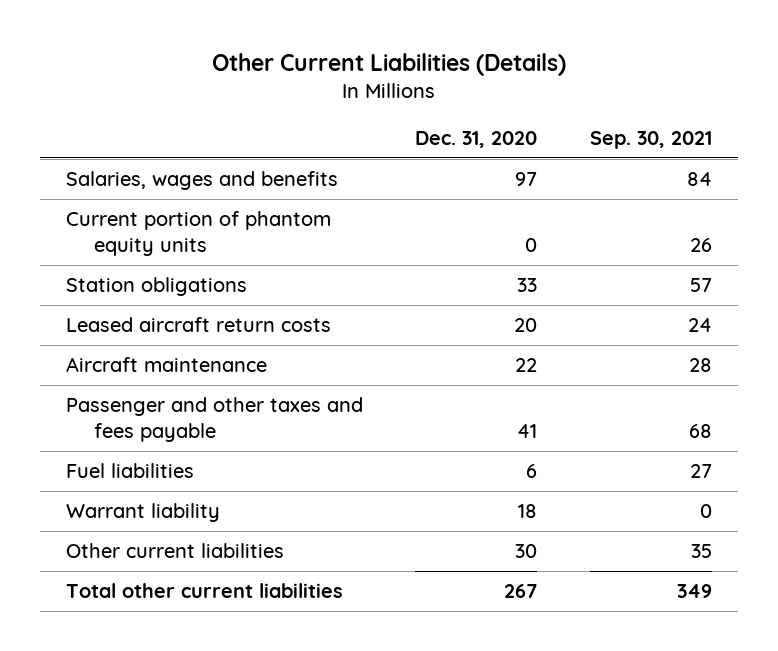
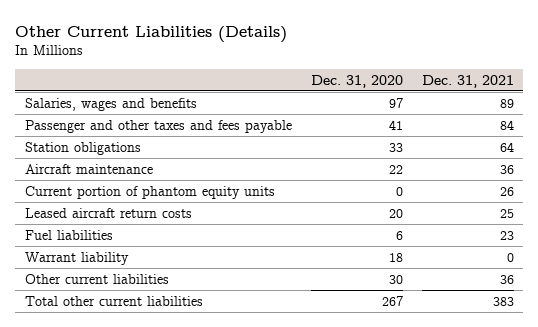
[589,130,712,149] Sep. 30, 2021 -> none
none -> [421,74,514,88] Dec. 31, 2021
[66,397,364,442] Passenger and other taxes and fees payable -> [24,119,292,133] Passenger and other taxes and fees payable
[66,211,332,256] Current portion of phantom equity units -> [24,185,275,199] Current portion of phantom equity units
[66,317,332,333] Leased aircraft return costs -> [24,207,192,218] Leased aircraft return costs

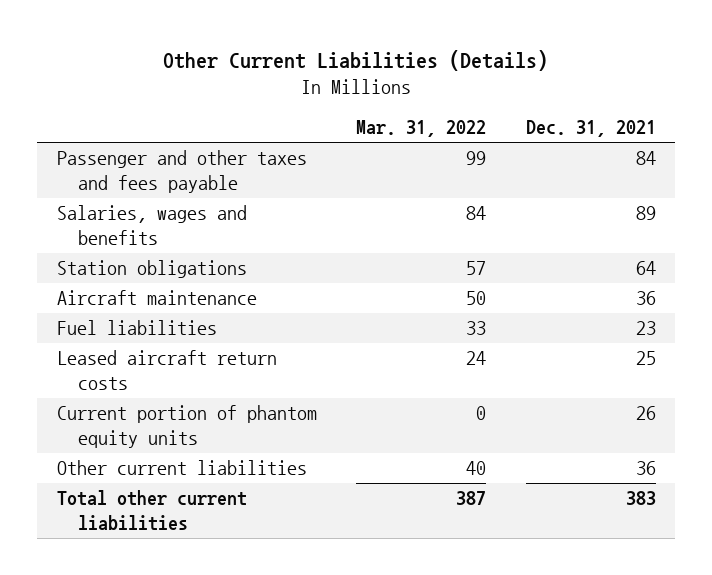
[310,74,403,88] Dec. 31, 2020 -> none
none -> [356,120,487,138] Mar. 31, 2022
[24,97,197,111] Salaries, wages and benefits -> [56,205,247,246] Salaries, wages and benefits
[24,251,129,265] Warrant liability -> none
[24,207,192,218] Leased aircraft return costs -> [56,350,277,391] Leased aircraft return costs
[24,185,275,199] Current portion of phantom equity units -> [56,405,317,449] Current portion of phantom equity units

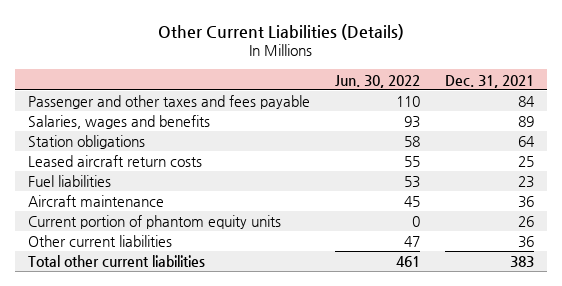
[356,120,487,138] Mar. 31, 2022 -> none
none -> [335,74,421,88] Jun. 30, 2022
[56,320,217,336] Fuel liabilities -> [27,175,111,188] Fuel liabilities
[56,290,257,306] Aircraft maintenance -> [27,195,164,208] Aircraft maintenance

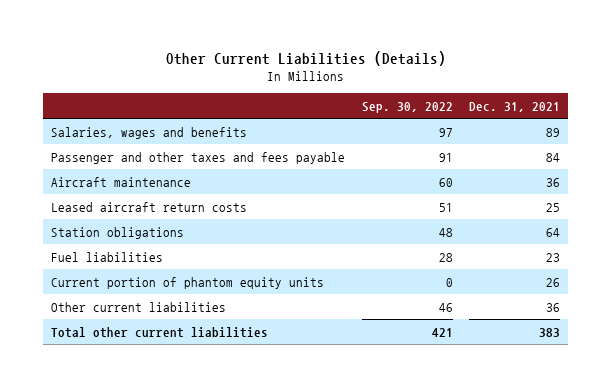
[335,74,421,88] Jun. 30, 2022 -> none
none -> [361,101,453,113] Sep. 30, 2022
[27,95,310,110] Passenger and other taxes and fees payable -> [51,151,346,164] Passenger and other taxes and fees payable
[27,195,164,208] Aircraft maintenance -> [51,176,192,187] Aircraft maintenance
[27,135,145,150] Station obligations -> [51,226,185,239] Station obligations

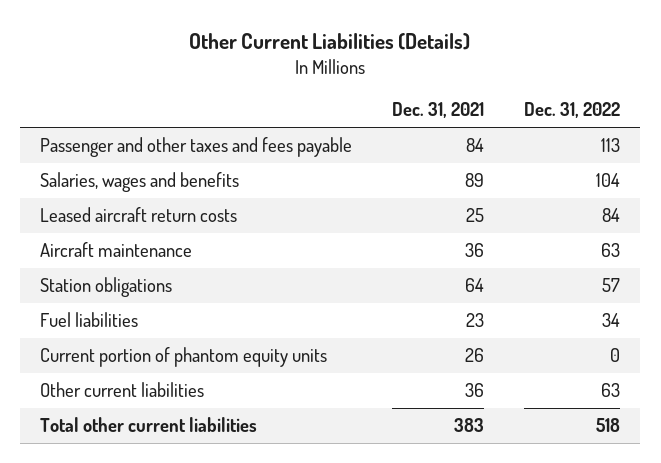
[361,101,453,113] Sep. 30, 2022 -> none
none -> [524,102,621,119] Dec. 31, 2022
[51,126,248,139] Salaries, wages and benefits -> [40,172,240,193] Salaries, wages and benefits
[51,176,192,187] Aircraft maintenance -> [40,242,193,258] Aircraft maintenance

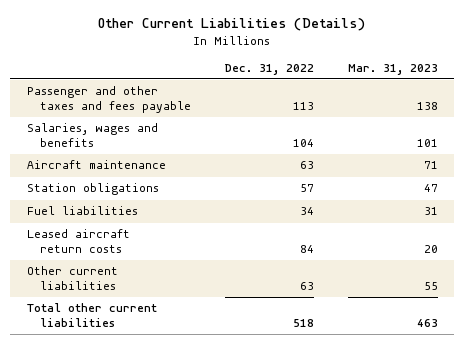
[392,102,485,119] Dec. 31, 2021 -> none
none -> [347,63,438,75] Mar. 31, 2023
[40,347,328,368] Current portion of phantom equity units -> none
[40,207,238,223] Leased aircraft return costs -> [26,229,130,253] Leased aircraft return costs

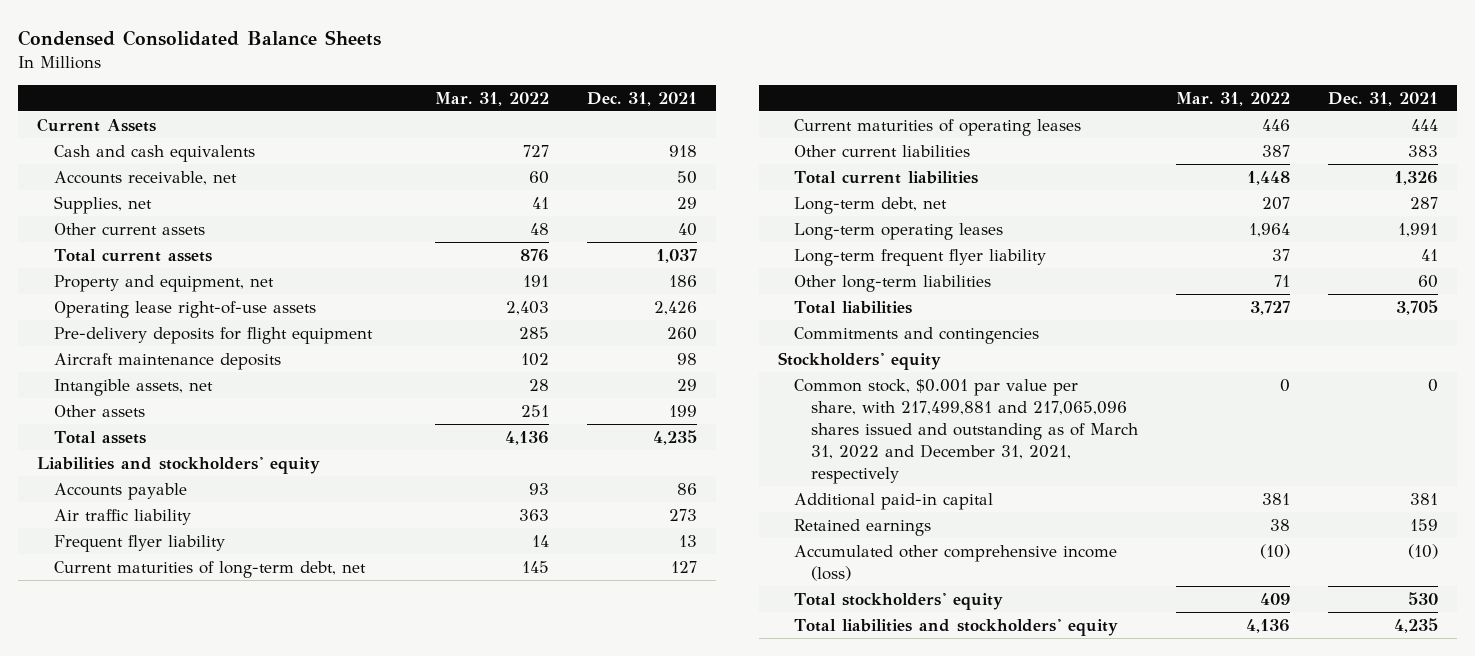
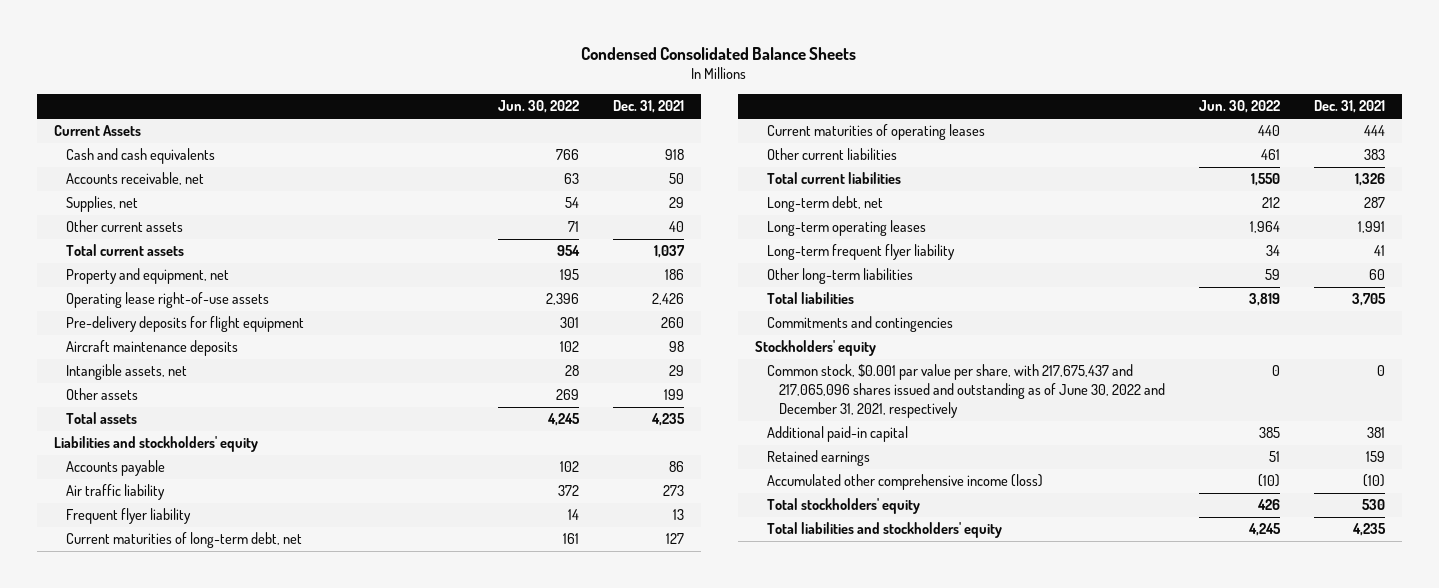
[435,91,550,106] Mar. 31, 2022 -> none
none -> [498,100,580,114] Jun. 30, 2022
[794,378,1139,485] Common stock, $0.001 par value per share, with 217,499,881 and 217,065,096 shares issued and outstanding as of March 31, 2022 and December 31, 2021, respectively -> [766,364,1166,418] Common stock, $0.001 par value per share, with 217,675,437 and 217,065,096 shares issued and outstanding as of June 30, 2022 and December 31, 2021, respectively

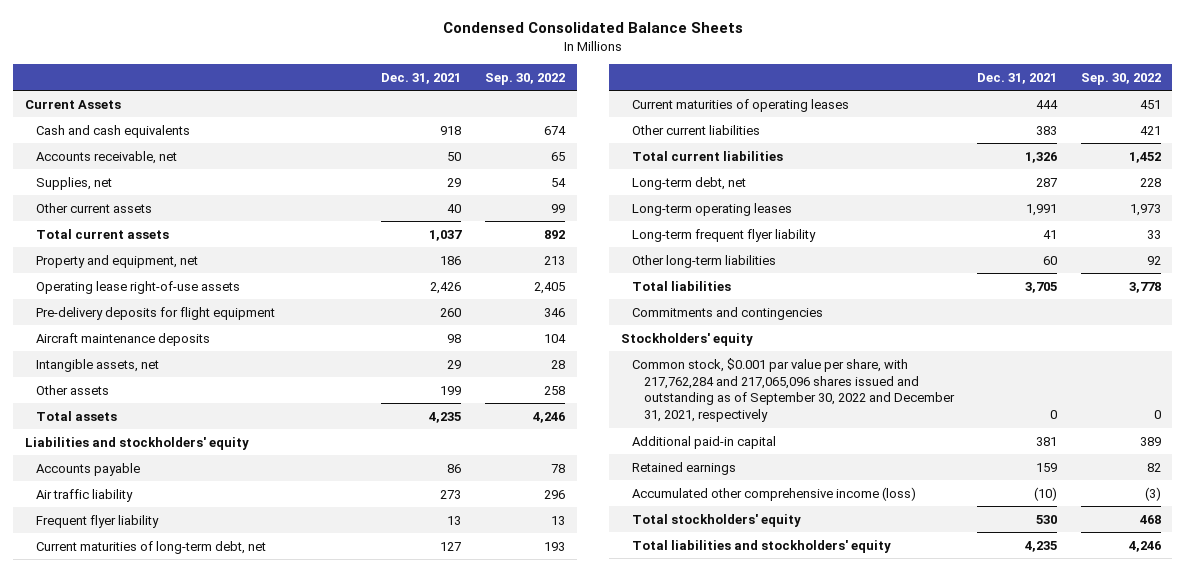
[498,100,580,114] Jun. 30, 2022 -> none
none -> [484,72,565,85] Sep. 30, 2022
[766,364,1166,418] Common stock, $0.001 par value per share, with 217,675,437 and 217,065,096 shares issued and outstanding as of June 30, 2022 and December 31, 2021, respectively -> [632,357,955,422] Common stock, $0.001 par value per share, with 217,762,284 and 217,065,096 shares issued and outstanding as of September 30, 2022 and December 31, 2021, respectively

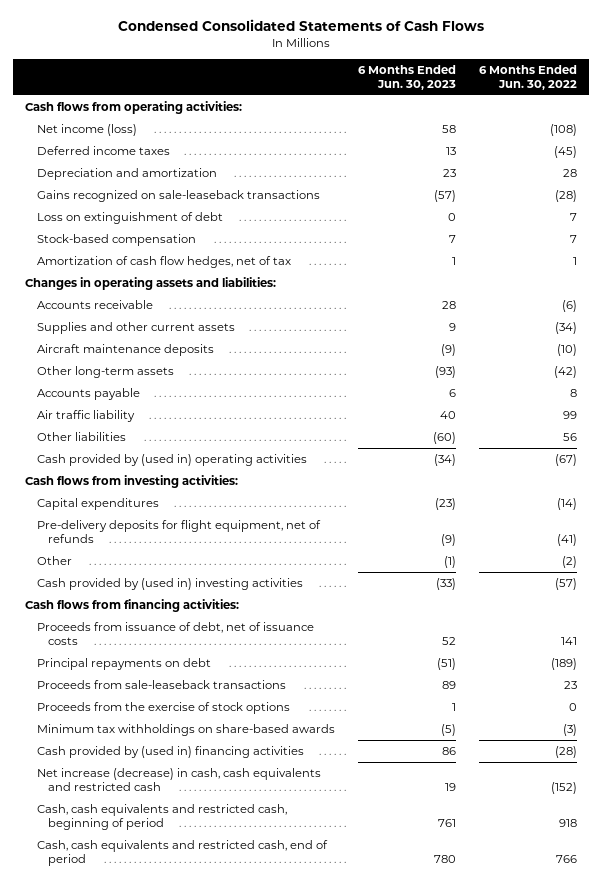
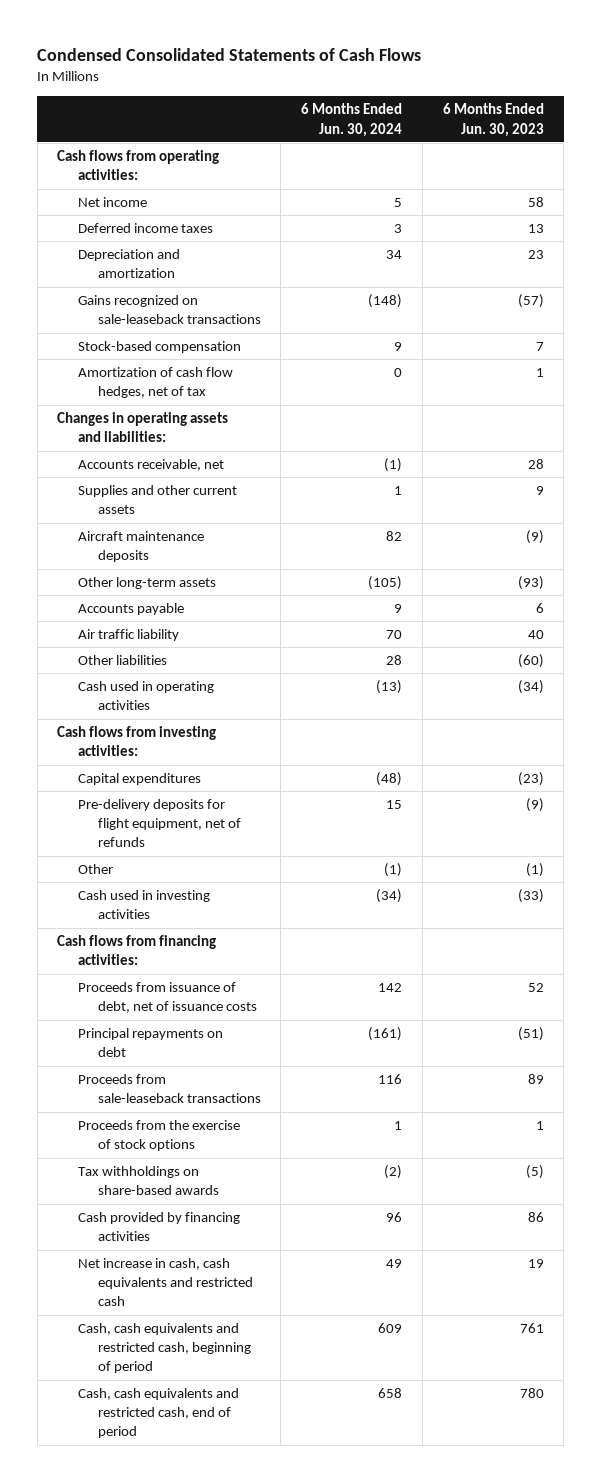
[479,65,578,90] 6 Months Ended Jun. 30, 2022 -> none
none -> [301,103,403,137] 6 Months Ended Jun. 30, 2024
[36,124,137,137] Net income (loss) -> [77,197,147,208] Net income
[36,212,223,225] Loss on extinguishment of debt -> none
[36,300,153,310] Accounts receivable -> [77,459,224,472] Accounts receivable, net
[36,454,307,467] Cash provided by (used in) operating activities -> [77,681,214,711] Cash used in operating activities
[36,578,303,591] Cash provided by (used in) investing activities -> [77,890,210,920] Cash used in investing activities
[36,724,335,737] Minimum tax withholdings on share-based awards -> [77,1166,219,1196] Tax withholdings on share-based awards
[36,746,304,759] Cash provided by (used in) financing activities -> [77,1212,240,1242] Cash provided by financing activities
[36,768,321,792] Net increase (decrease) in cash, cash equivalents and restricted cash -> [77,1258,253,1307] Net increase in cash, cash equivalents and restricted cash

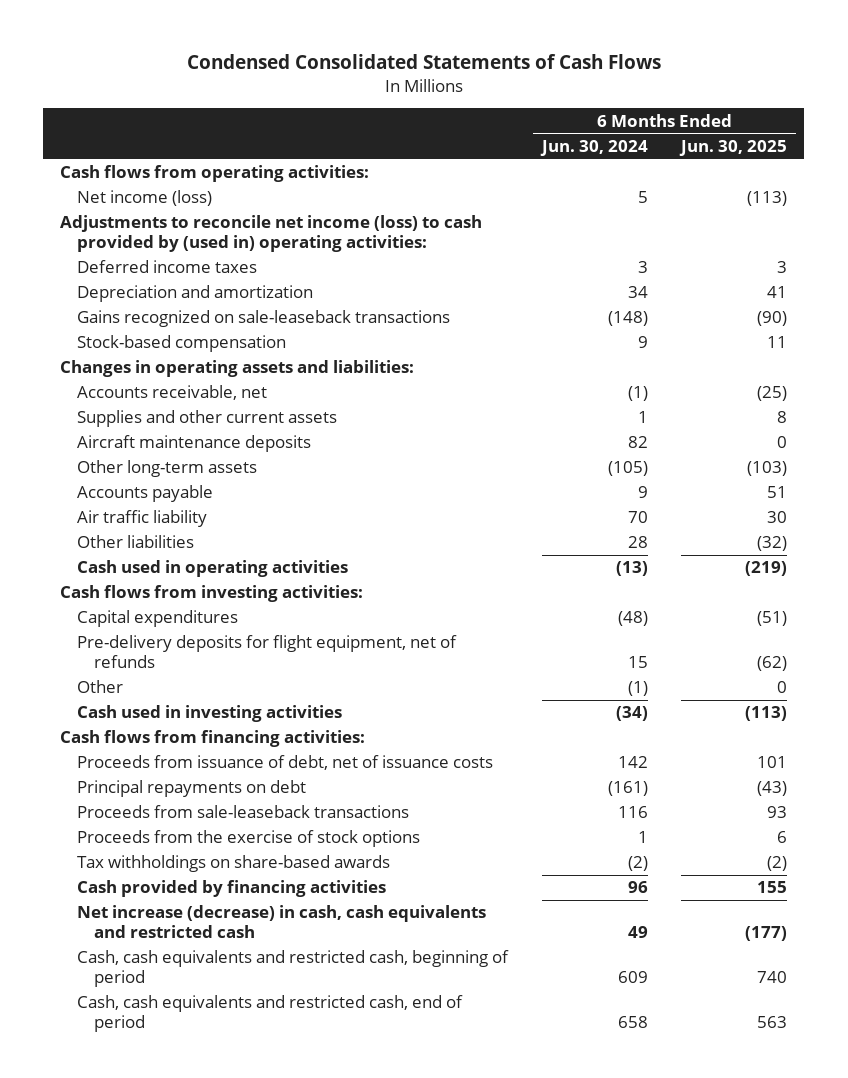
[442,103,544,137] 6 Months Ended Jun. 30, 2023 -> none
none -> [679,140,788,157] Jun. 30, 2025
[77,197,147,208] Net income -> [77,190,213,207] Net income (loss)
none -> [60,215,483,253] Adjustments to reconcile net income (loss) to cash provided by (used in) operating activities:
[77,367,233,399] Amortization of cash flow hedges, net of tax -> none
[77,1258,253,1307] Net increase in cash, cash equivalents and restricted cash -> [77,905,487,939] Net increase (decrease) in cash, cash equivalents and restricted cash

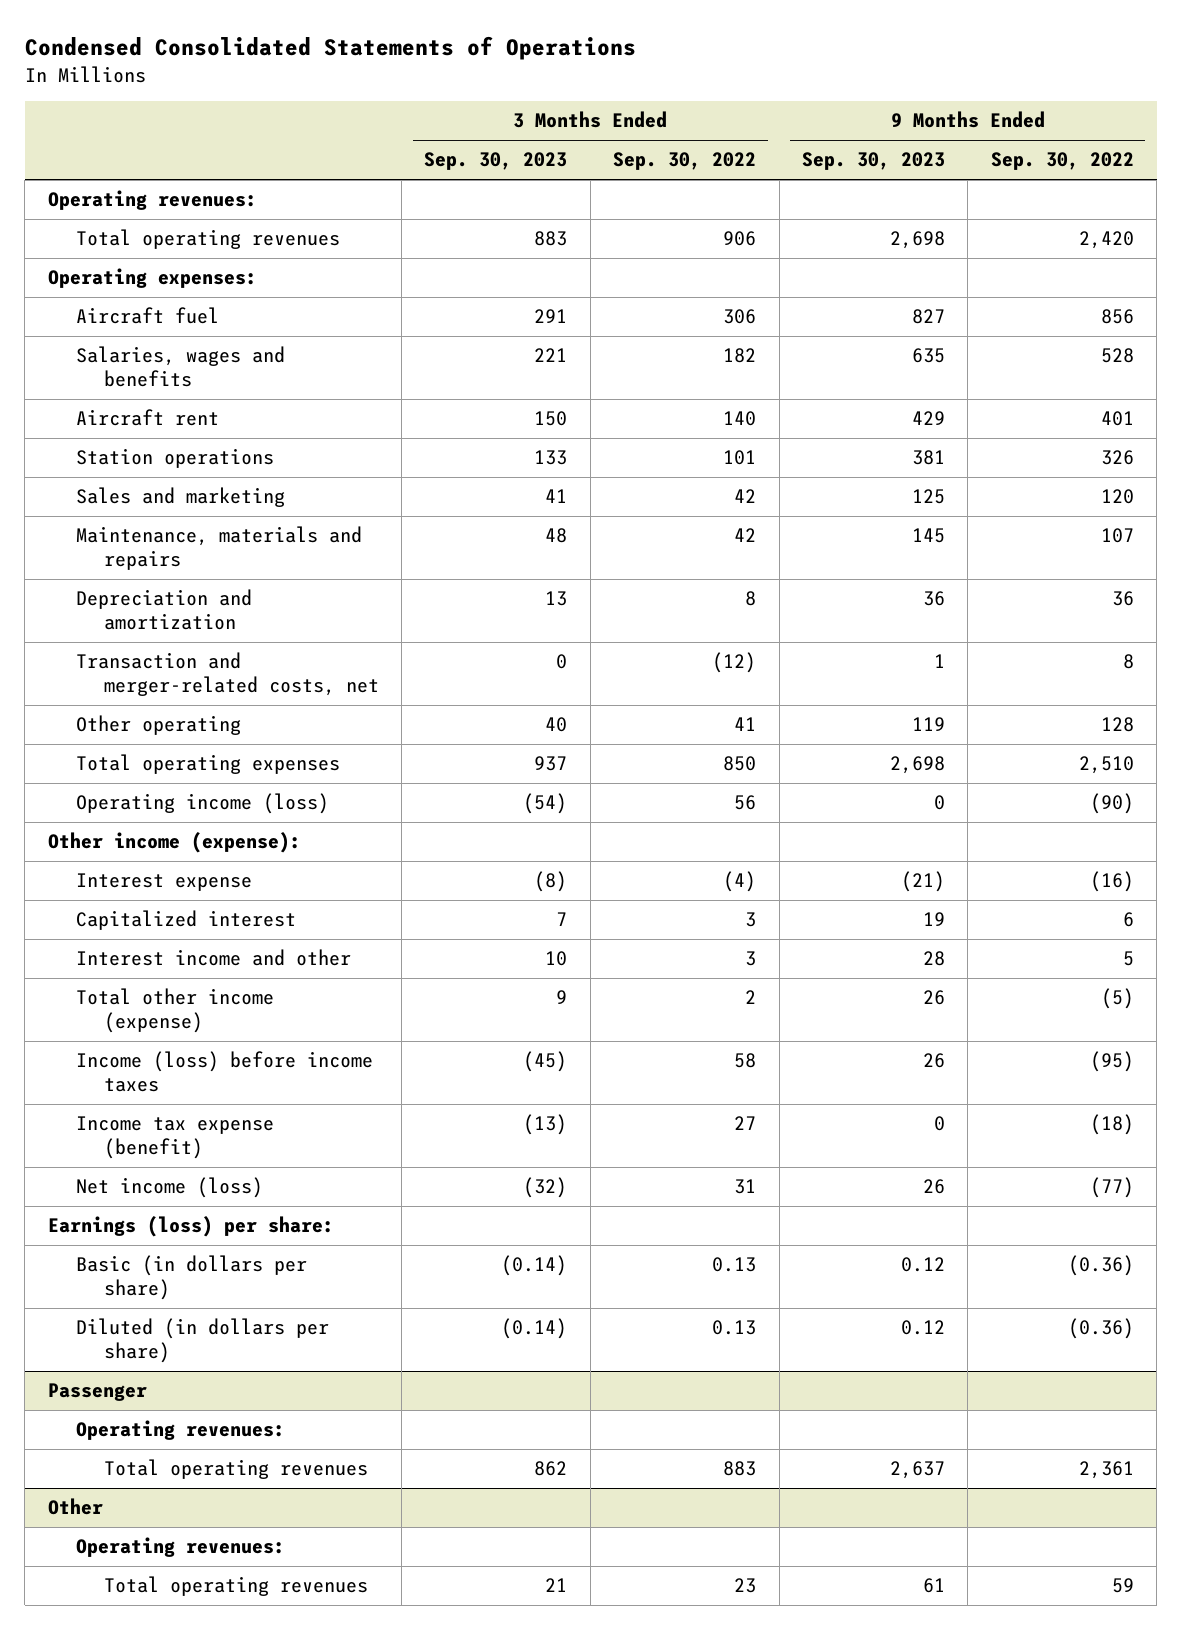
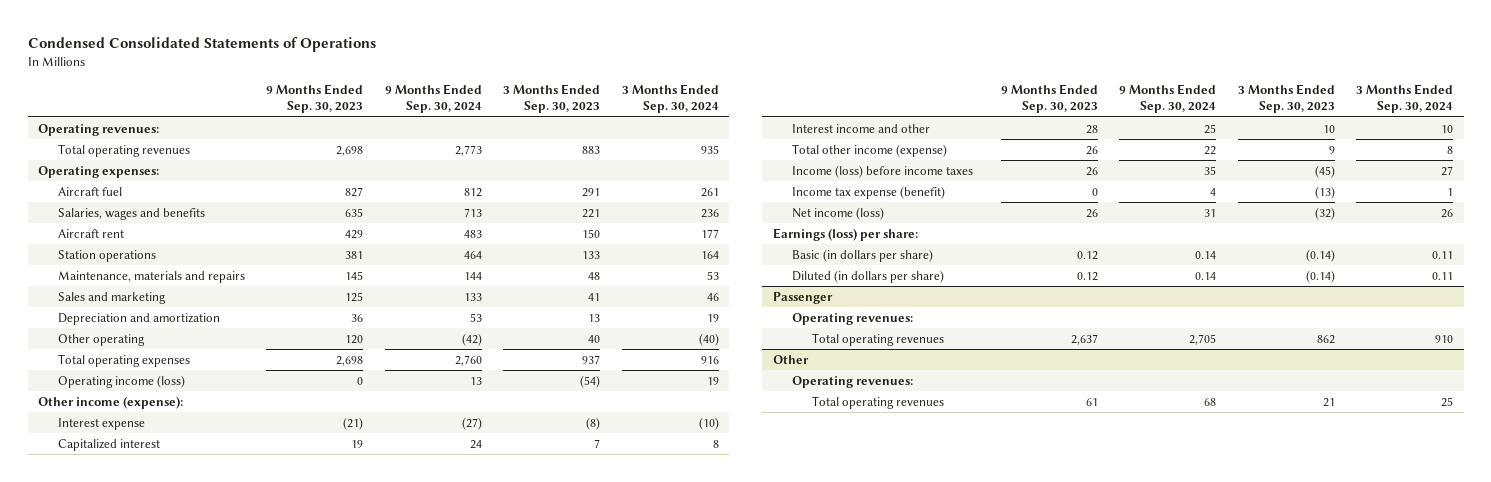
[613,152,757,171] Sep. 30, 2022 -> none
[990,152,1134,171] Sep. 30, 2022 -> none
none -> [384,83,482,114] 9 Months Ended Sep. 30, 2024
none -> [621,83,719,114] 3 Months Ended Sep. 30, 2024
[75,487,285,508] Sales and marketing -> [58,291,167,304] Sales and marketing
[75,652,379,697] Transaction and merger-related costs, net -> none
[911,717,945,732] 119 -> [345,334,364,344] 120

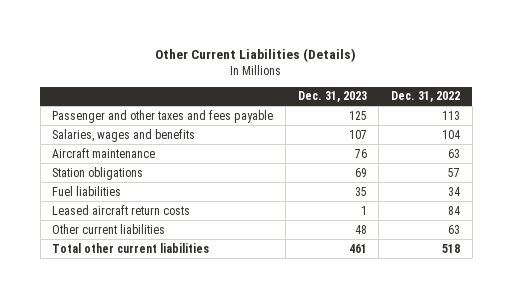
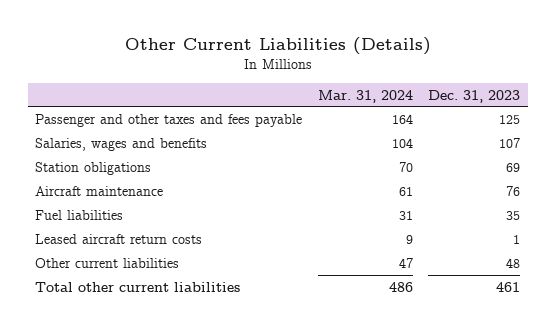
[391,91,461,103] Dec. 31, 2022 -> none
none -> [317,89,413,103] Mar. 31, 2024
[52,147,156,158] Aircraft maintenance -> [35,185,164,196] Aircraft maintenance

